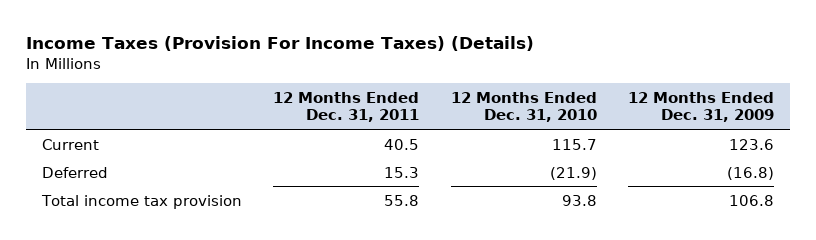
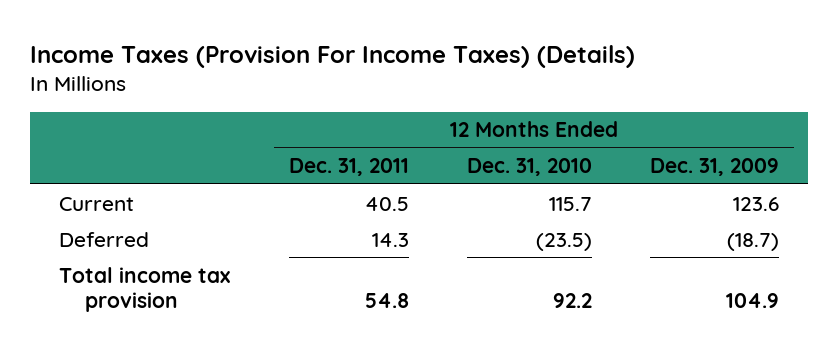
[384,166,420,178] 15.3 -> [371,232,409,247] 14.3
[549,166,597,180] (21.9) -> [535,232,592,251] (23.5)
[727,166,775,180] (16.8) -> [727,232,780,251] (18.7)
[384,194,420,206] 55.8 -> [364,293,409,309] 54.8
[561,194,597,206] 93.8 -> [552,293,592,309] 92.2
[729,194,775,206] 106.8 -> [726,293,780,309] 104.9

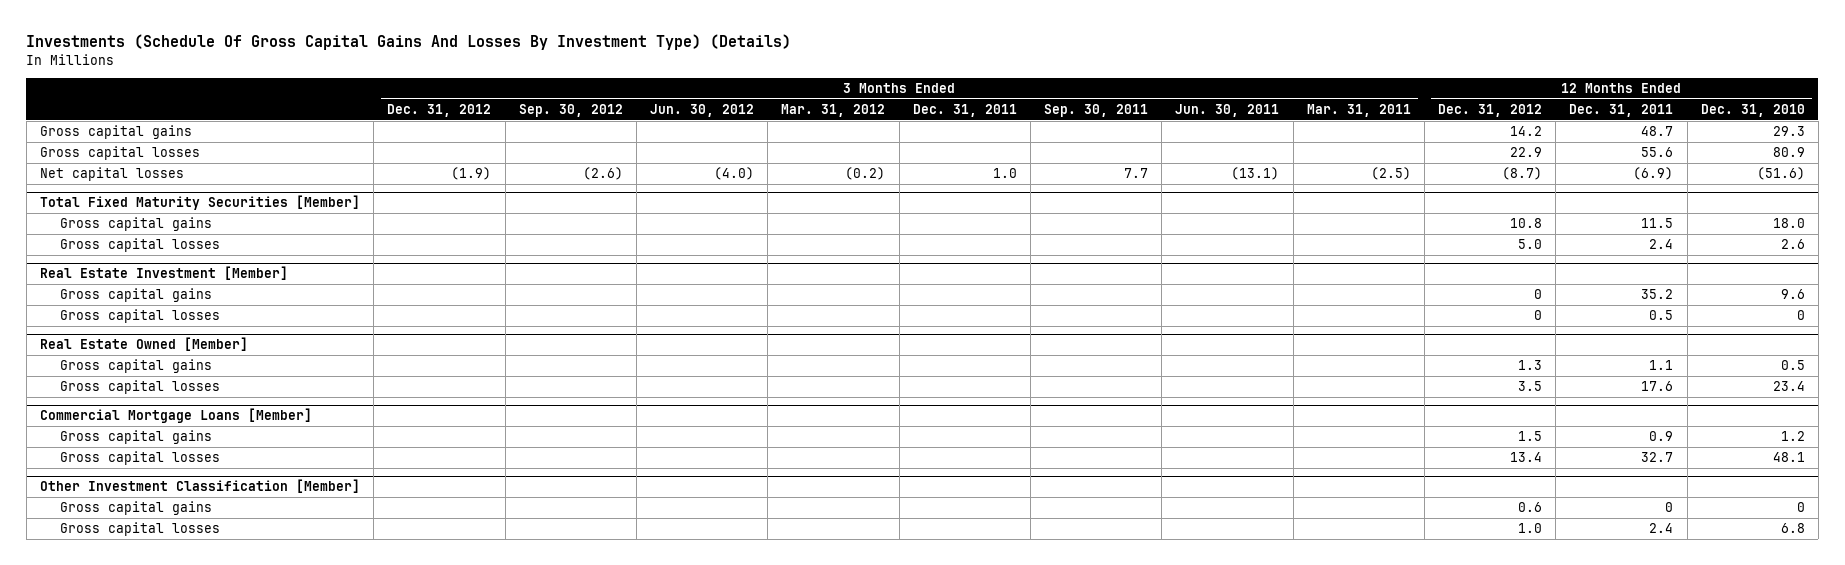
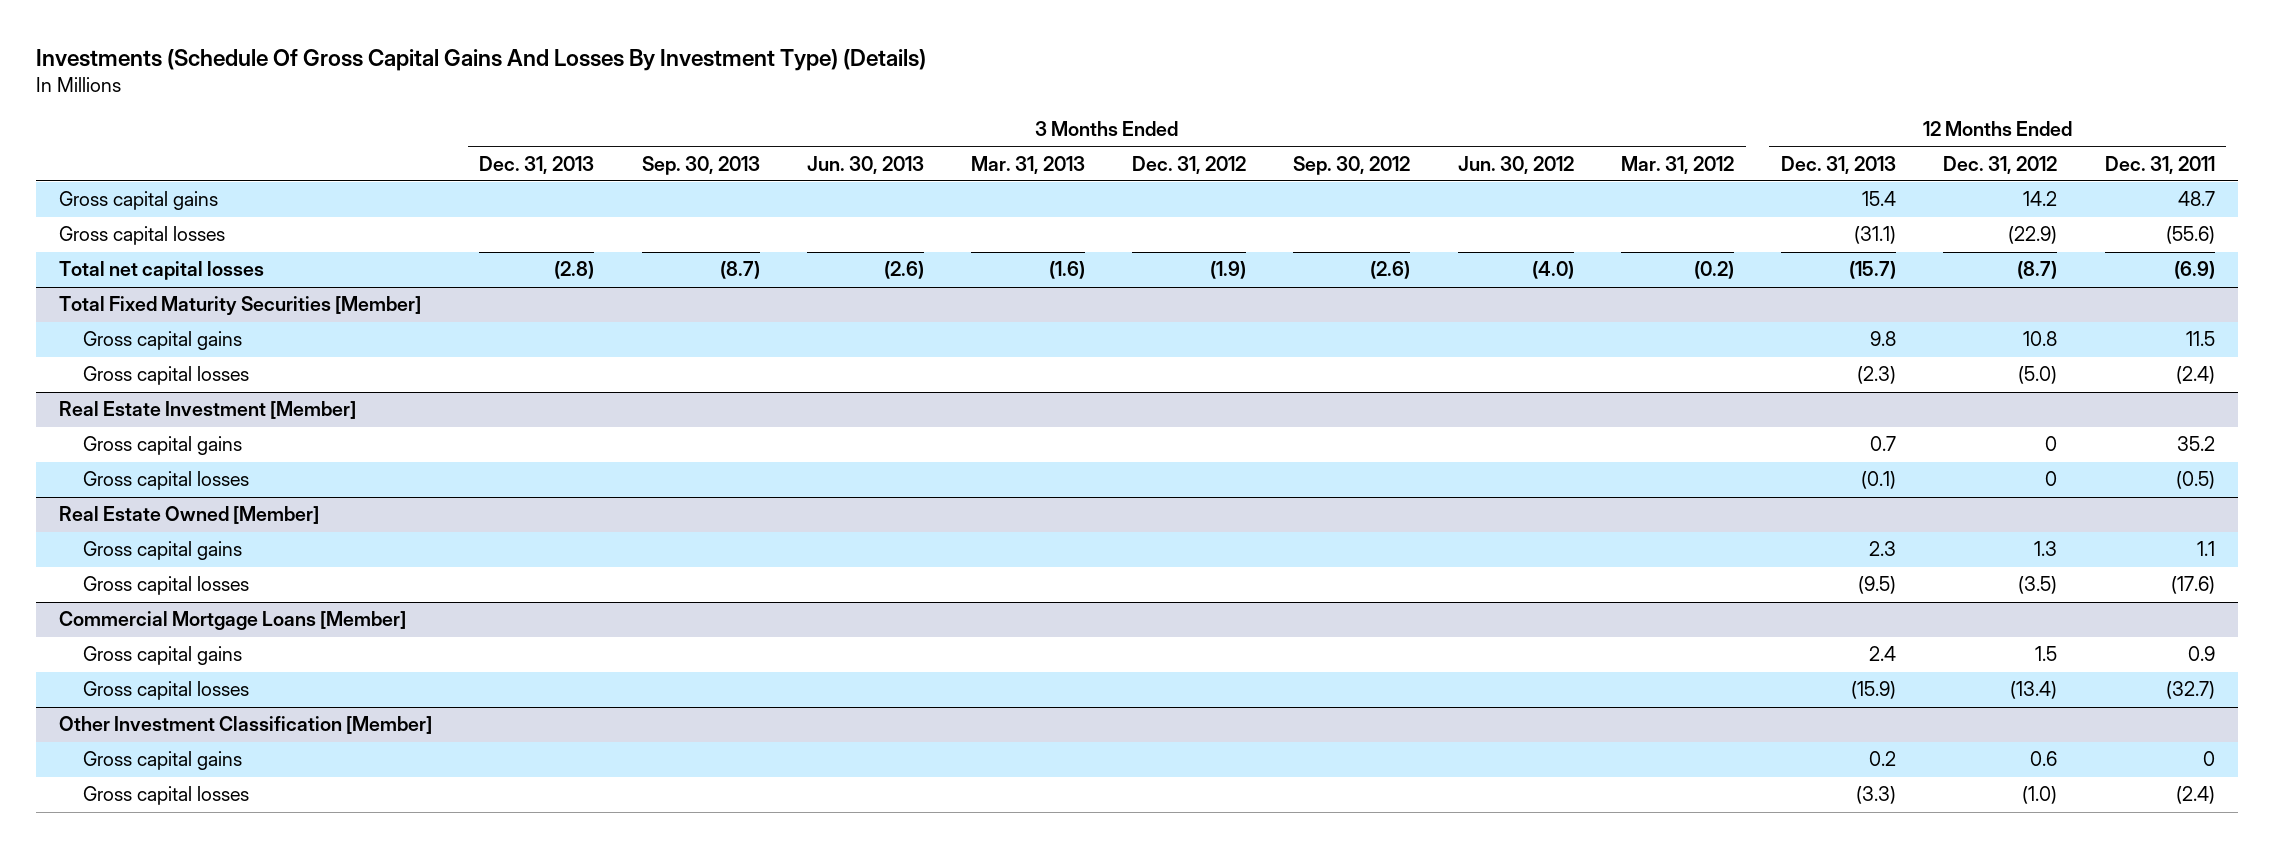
[912,104,1017,118] Dec. 31, 2011 -> none
[1044,104,1149,118] Sep. 30, 2011 -> none
[1175,104,1280,118] Jun. 30, 2011 -> none
[1306,104,1411,118] Mar. 31, 2011 -> none
[1700,104,1805,118] Dec. 31, 2010 -> none
none -> [479,155,595,174] Dec. 31, 2013
none -> [641,155,760,175] Sep. 30, 2013
none -> [806,155,924,174] Jun. 30, 2013
none -> [971,155,1086,174] Mar. 31, 2013
none -> [1781,155,1897,174] Dec. 31, 2013
[1510,147,1543,158] 22.9 -> [2008,226,2058,245] (22.9)
[1641,147,1674,158] 55.6 -> [2165,226,2215,245] (55.6)
[40,167,185,182] Net capital losses -> [59,261,265,281] Total net capital losses
[1518,239,1543,250] 5.0 -> [2018,366,2058,385] (5.0)
[1649,239,1674,250] 2.4 -> [2175,366,2215,385] (2.4)
[1649,310,1674,321] 0.5 -> [2175,471,2215,490] (0.5)
[1518,381,1543,392] 3.5 -> [2018,576,2058,595] (3.5)
[1641,381,1674,392] 17.6 -> [2170,576,2215,595] (17.6)
[1510,452,1543,463] 13.4 -> [2010,681,2058,700] (13.4)
[1641,452,1674,463] 32.7 -> [2165,681,2215,700] (32.7)
[1518,523,1543,534] 1.0 -> [2022,786,2058,805] (1.0)
[1649,523,1674,534] 2.4 -> [2175,786,2215,805] (2.4)

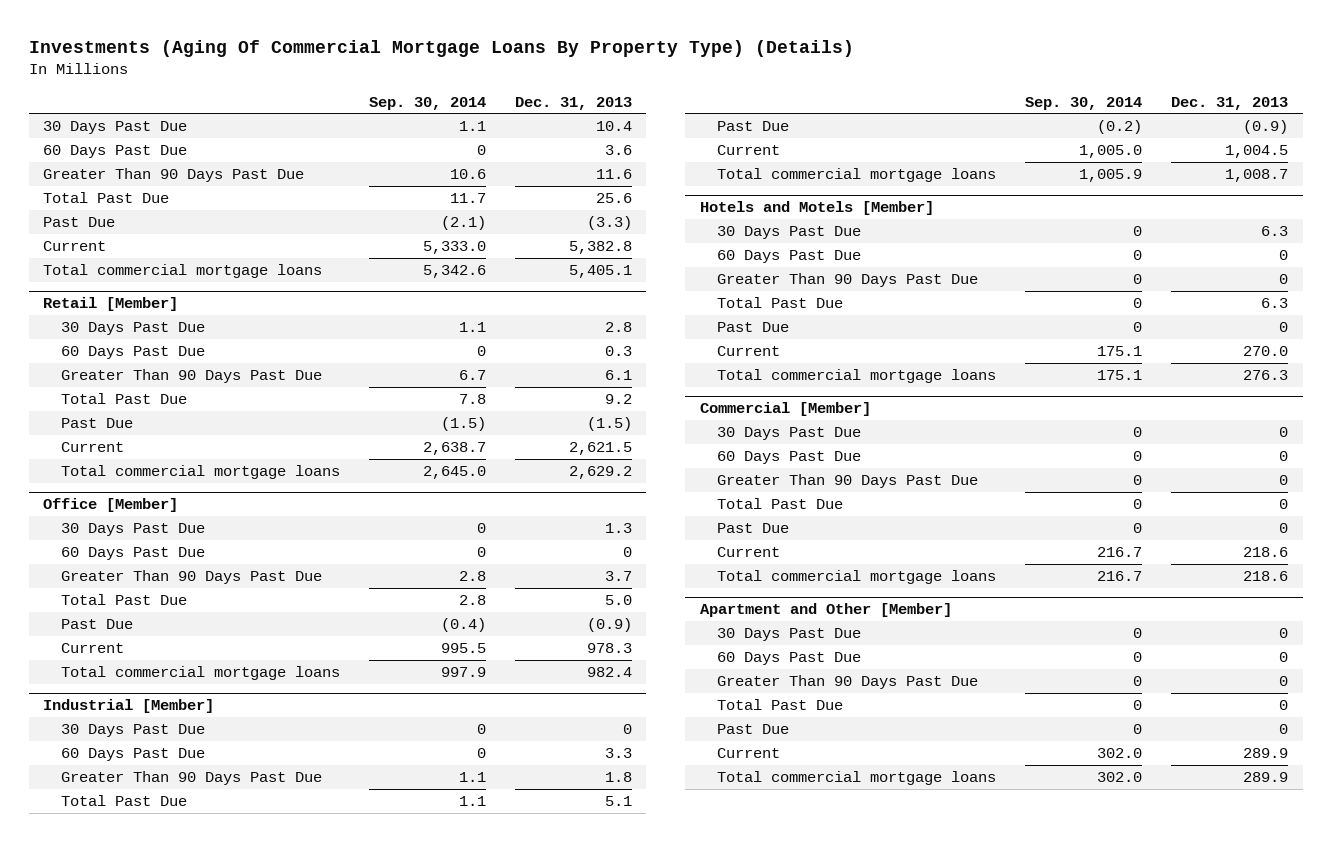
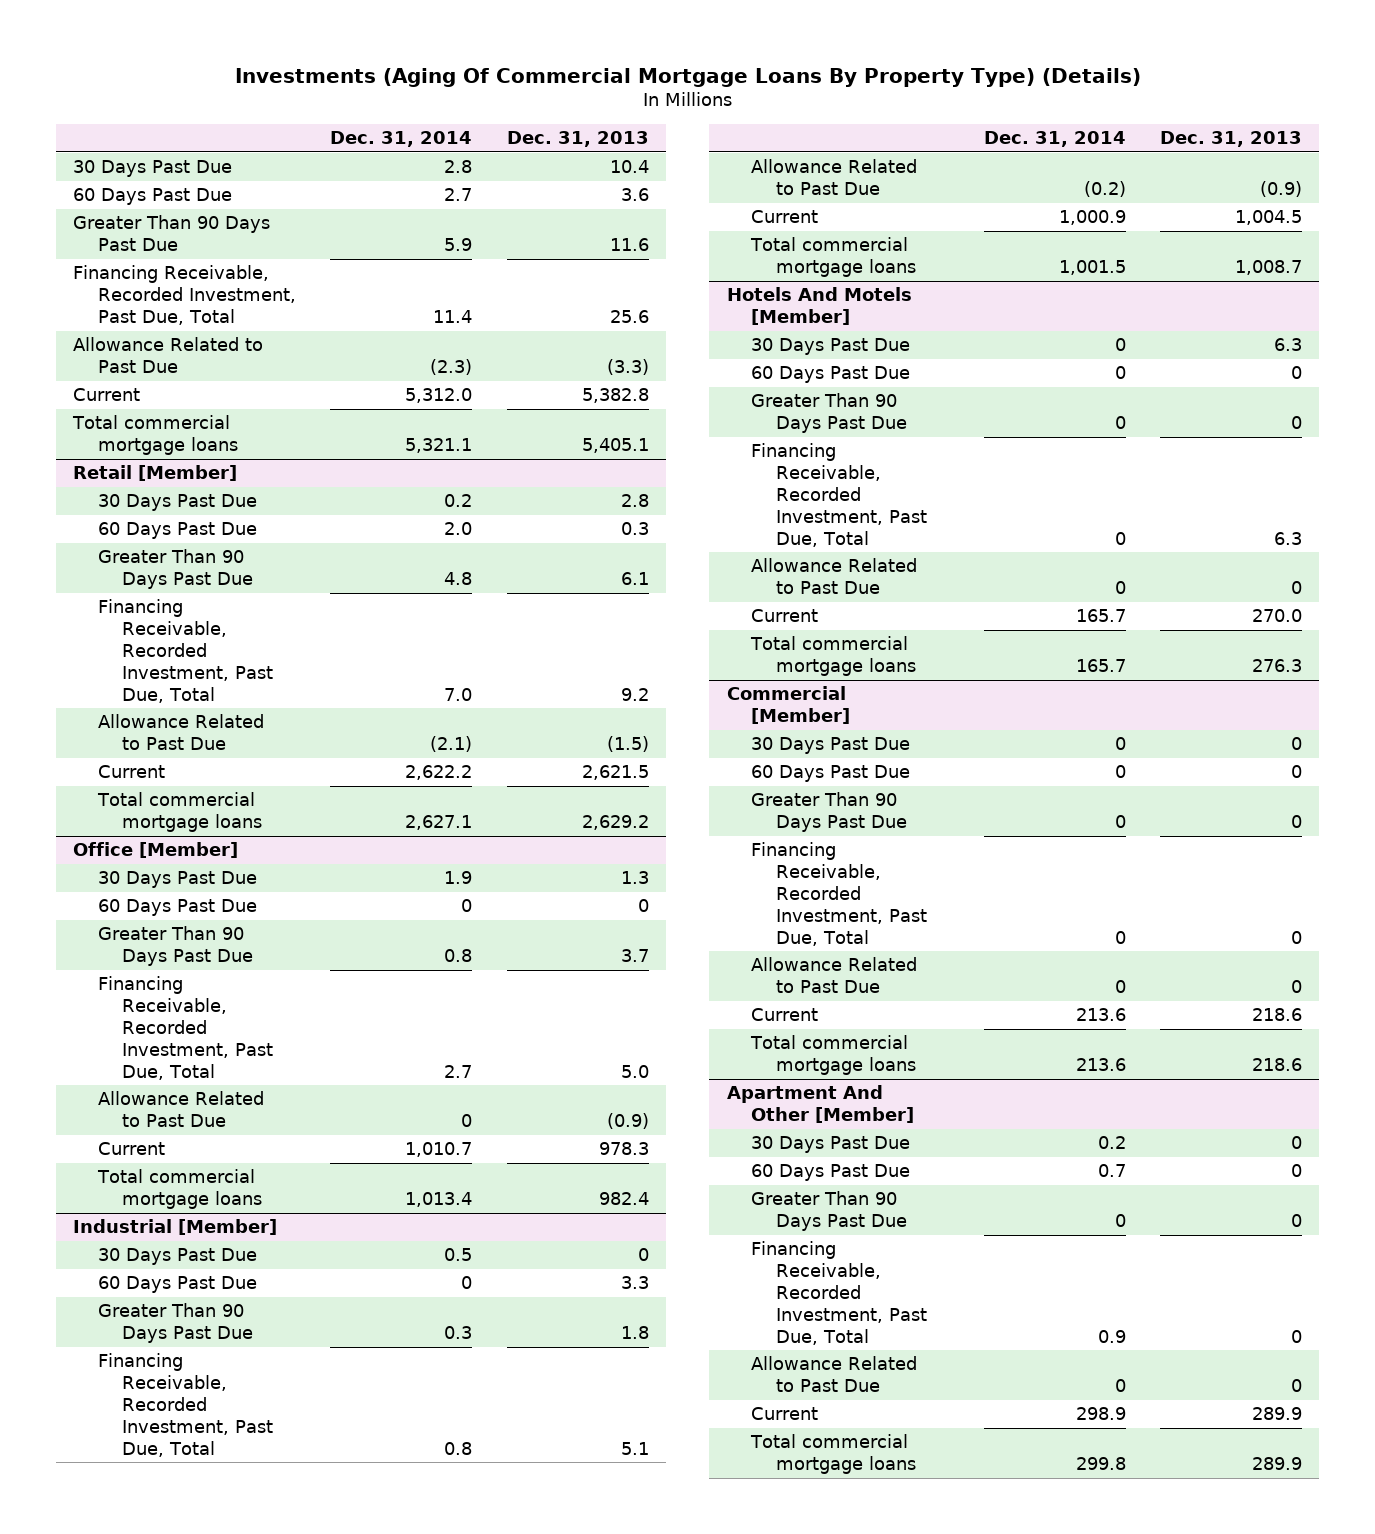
[369,96,487,110] Sep. 30, 2014 -> none
none -> [330,130,473,147] Dec. 31, 2014
[43,192,170,204] Total Past Due -> [72,265,296,325] Financing Receivable, Recorded Investment, Past Due, Total
[43,217,116,228] Past Due -> [72,337,263,374] Allowance Related to Past Due
[61,393,188,405] Total Past Due -> [97,599,274,703] Financing Receivable, Recorded Investment, Past Due, Total
[61,418,134,429] Past Due -> [97,714,264,751] Allowance Related to Past Due
[61,594,188,606] Total Past Due -> [97,976,274,1080] Financing Receivable, Recorded Investment, Past Due, Total
[61,619,134,630] Past Due -> [97,1091,264,1128] Allowance Related to Past Due
[61,795,188,807] Total Past Due -> [97,1353,274,1457] Financing Receivable, Recorded Investment, Past Due, Total
[717,121,790,132] Past Due -> [751,159,918,196] Allowance Related to Past Due
[699,201,934,216] Hotels and Motels [Member] -> [726,287,912,326] Hotels And Motels [Member]
[717,297,844,309] Total Past Due -> [751,443,927,547] Financing Receivable, Recorded Investment, Past Due, Total
[717,322,790,333] Past Due -> [751,558,918,595] Allowance Related to Past Due
[717,498,844,510] Total Past Due -> [751,842,927,946] Financing Receivable, Recorded Investment, Past Due, Total
[717,523,790,534] Past Due -> [751,957,918,994] Allowance Related to Past Due
[699,603,952,618] Apartment and Other [Member] -> [726,1085,915,1124] Apartment And Other [Member]
[717,699,844,711] Total Past Due -> [751,1241,927,1345] Financing Receivable, Recorded Investment, Past Due, Total
[717,724,790,735] Past Due -> [751,1356,918,1393] Allowance Related to Past Due

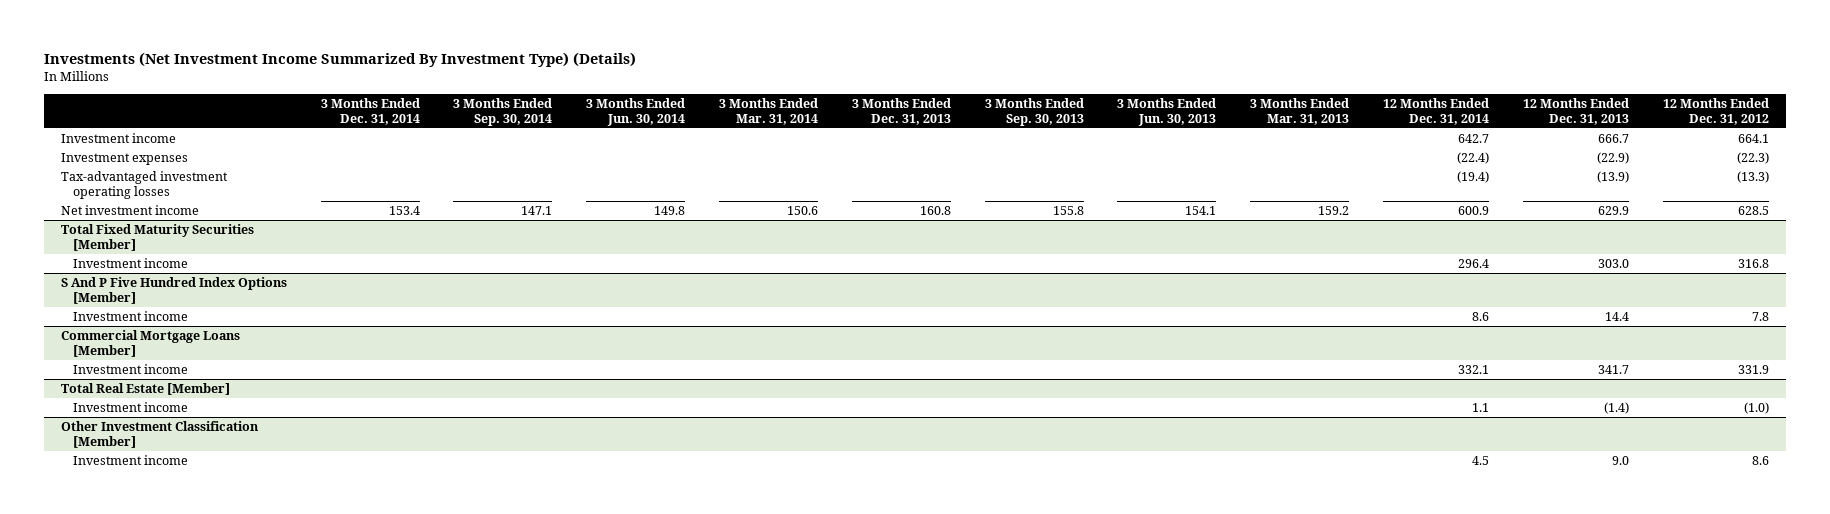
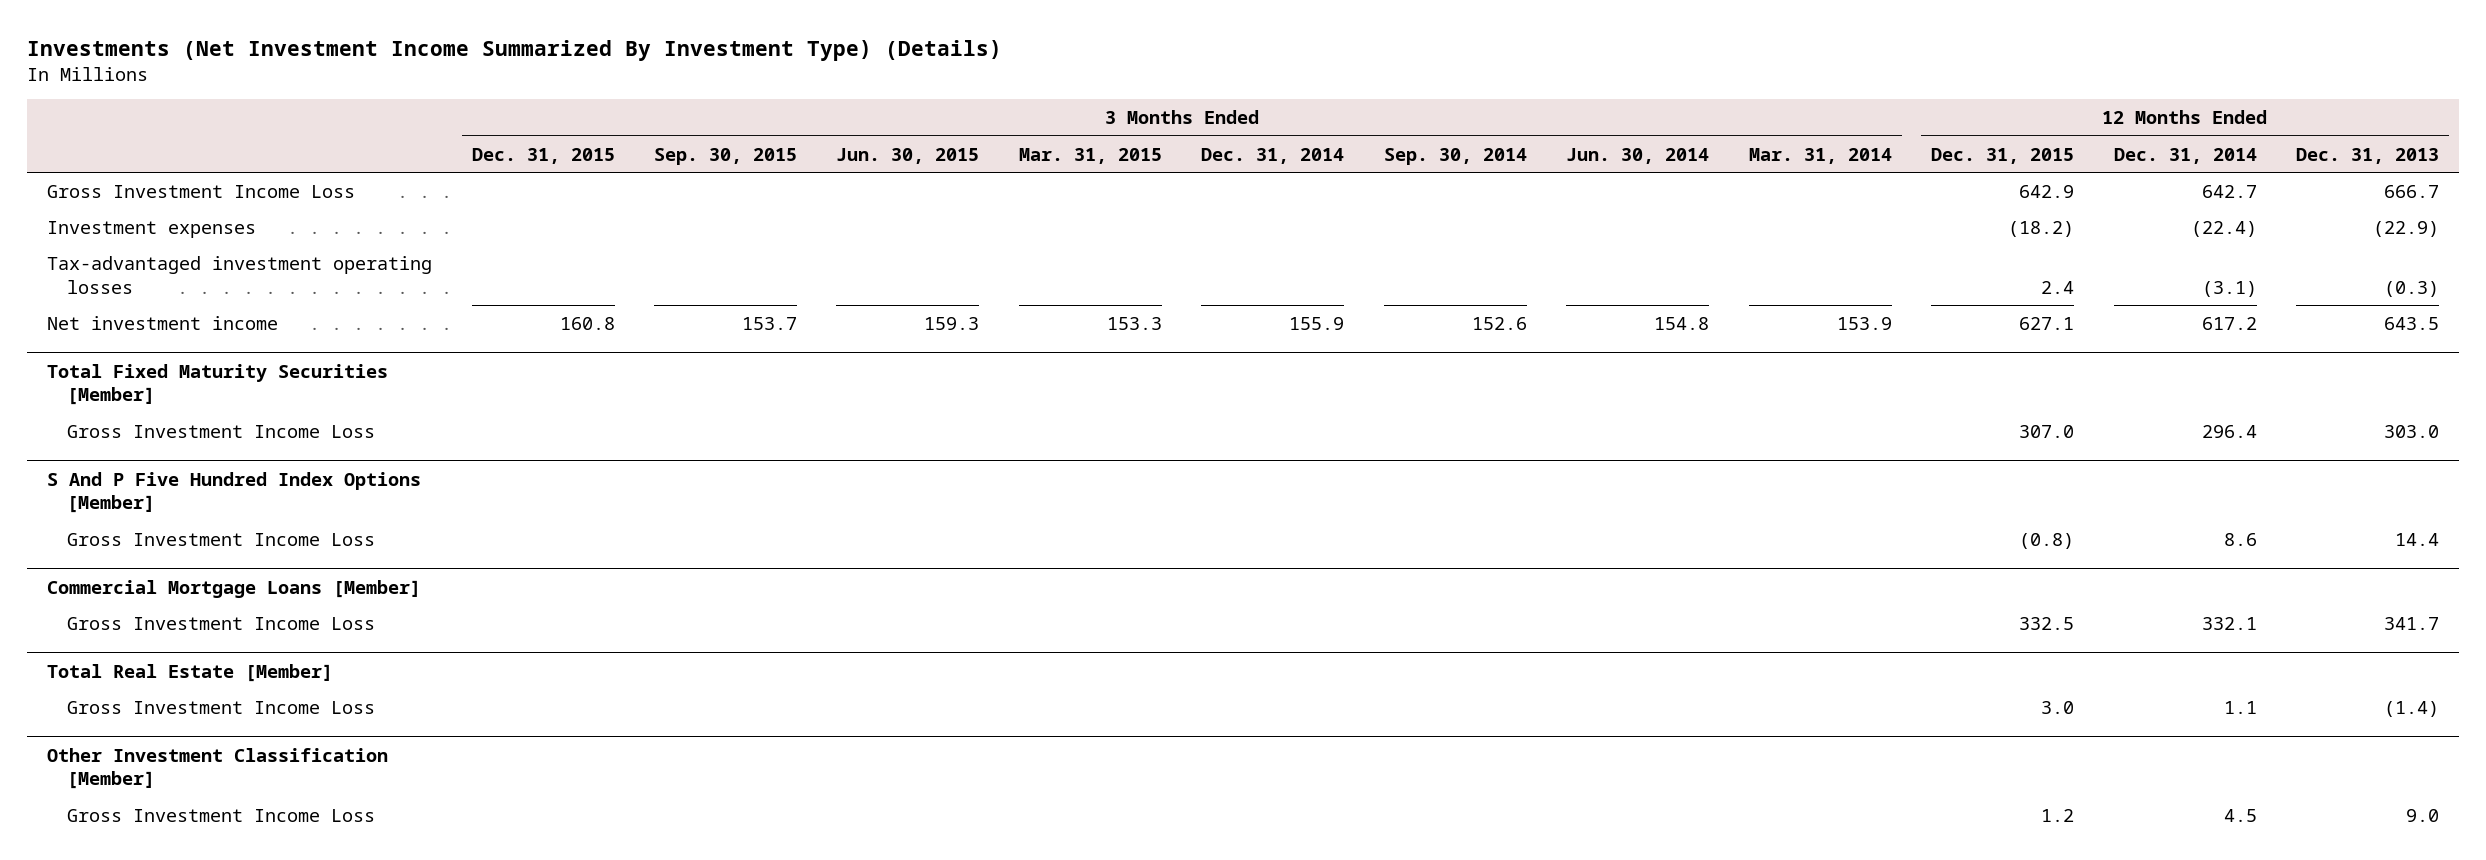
[851,97,951,126] 3 Months Ended Dec. 31, 2013 -> none
[984,97,1084,127] 3 Months Ended Sep. 30, 2013 -> none
[1117,97,1217,127] 3 Months Ended Jun. 30, 2013 -> none
[1250,97,1350,126] 3 Months Ended Mar. 31, 2013 -> none
[1662,97,1769,126] 12 Months Ended Dec. 31, 2012 -> none
none -> [471,147,615,164] Dec. 31, 2015
none -> [653,147,797,165] Sep. 30, 2015
none -> [836,147,980,164] Jun. 30, 2015
none -> [1018,147,1162,164] Mar. 31, 2015
none -> [1931,147,2075,164] Dec. 31, 2015
[60,133,176,144] Investment income -> [47,184,356,198] Gross Investment Income Loss
[1457,171,1490,184] (19.4) -> [2201,280,2257,297] (3.1)
[1596,171,1629,184] (13.9) -> [2383,280,2439,297] (0.3)
[388,206,420,216] 153.4 -> [1289,316,1345,330] 155.9
[521,206,553,216] 147.1 -> [1471,316,1527,330] 152.6
[654,206,686,216] 149.8 -> [1654,316,1710,330] 154.8
[787,206,819,216] 150.6 -> [1836,316,1892,330] 153.9
[1458,206,1490,216] 600.9 -> [2201,316,2257,330] 617.2
[1597,206,1629,216] 629.9 -> [2383,316,2439,330] 643.5
[73,258,189,269] Investment income -> [66,424,375,438] Gross Investment Income Loss
[73,311,189,322] Investment income -> [66,532,375,546] Gross Investment Income Loss
[73,364,189,375] Investment income -> [66,616,375,630] Gross Investment Income Loss
[73,402,189,413] Investment income -> [66,700,375,714] Gross Investment Income Loss
[73,455,189,466] Investment income -> [66,808,375,822] Gross Investment Income Loss

